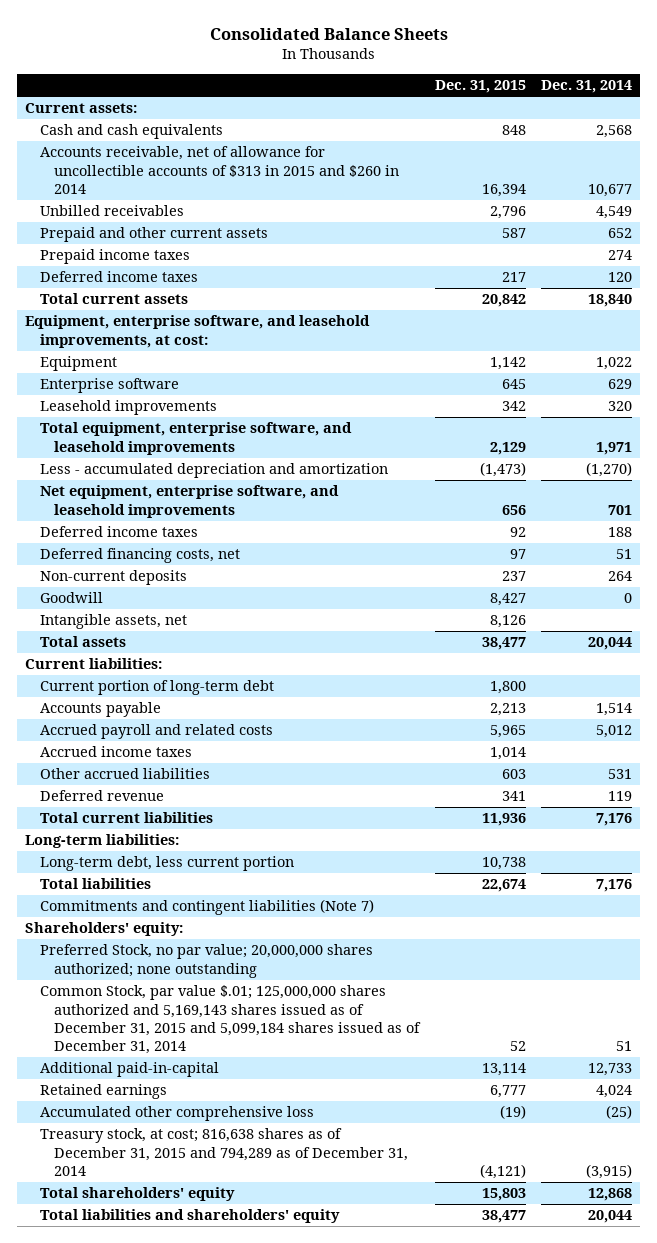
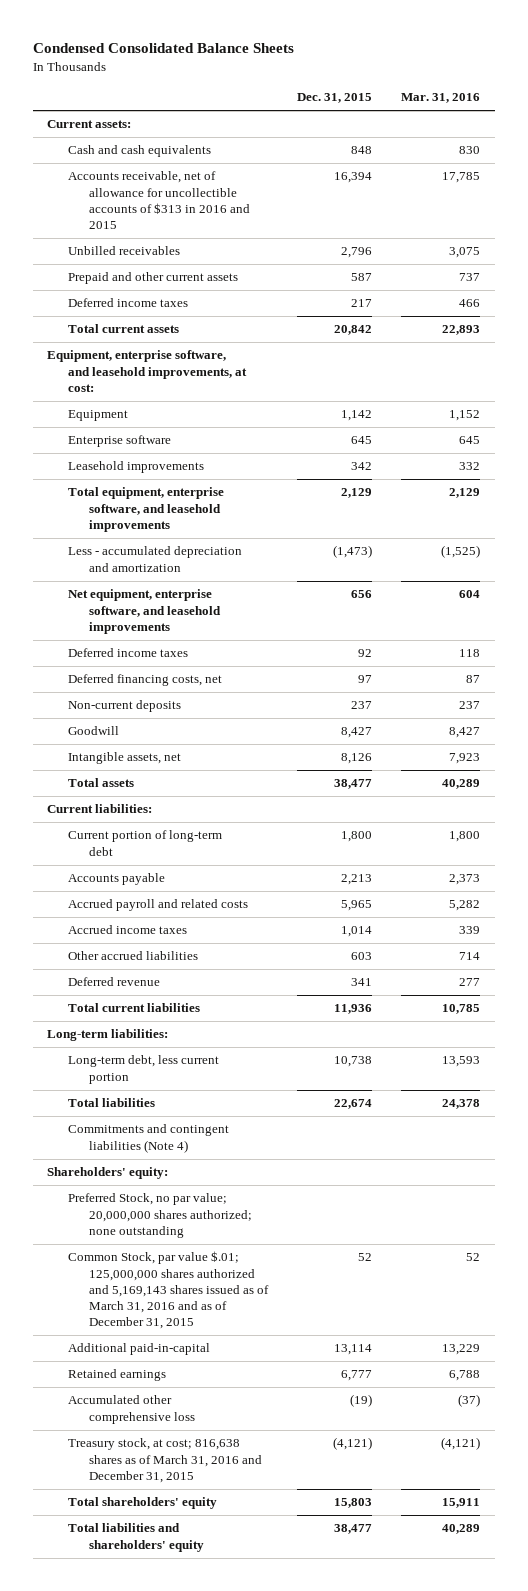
[209,27,448,40] Consolidated Balance Sheets -> [32,43,294,54] Condensed Consolidated Balance Sheets
[541,80,633,94] Dec. 31, 2014 -> none
none -> [401,93,481,104] Mar. 31, 2016
[39,146,399,194] Accounts receivable, net of allowance for uncollectible accounts of $313 in 2015 and $260 in 2014 -> [68,171,251,230] Accounts receivable, net of allowance for uncollectible accounts of $313 in 2016 and 2015
[39,249,190,265] Prepaid income taxes -> none
[39,899,374,916] Commitments and contingent liabilities (Note 7) -> [68,1124,230,1153] Commitments and contingent liabilities (Note 4)
[39,985,421,1055] Common Stock, par value $.01; 125,000,000 shares authorized and 5,169,143 shares issued as of December 31, 2015 and 5,099,184 shares issued as of December 31, 2014 -> [68,1251,270,1330] Common Stock, par value $.01; 125,000,000 shares authorized and 5,169,143 shares issued as of March 31, 2016 and as of December 31, 2015
[39,1128,408,1176] Treasury stock, at cost; 816,638 shares as of December 31, 2015 and 794,289 as of December 31, 2014 -> [68,1438,263,1483] Treasury stock, at cost; 816,638 shares as of March 31, 2016 and December 31, 2015

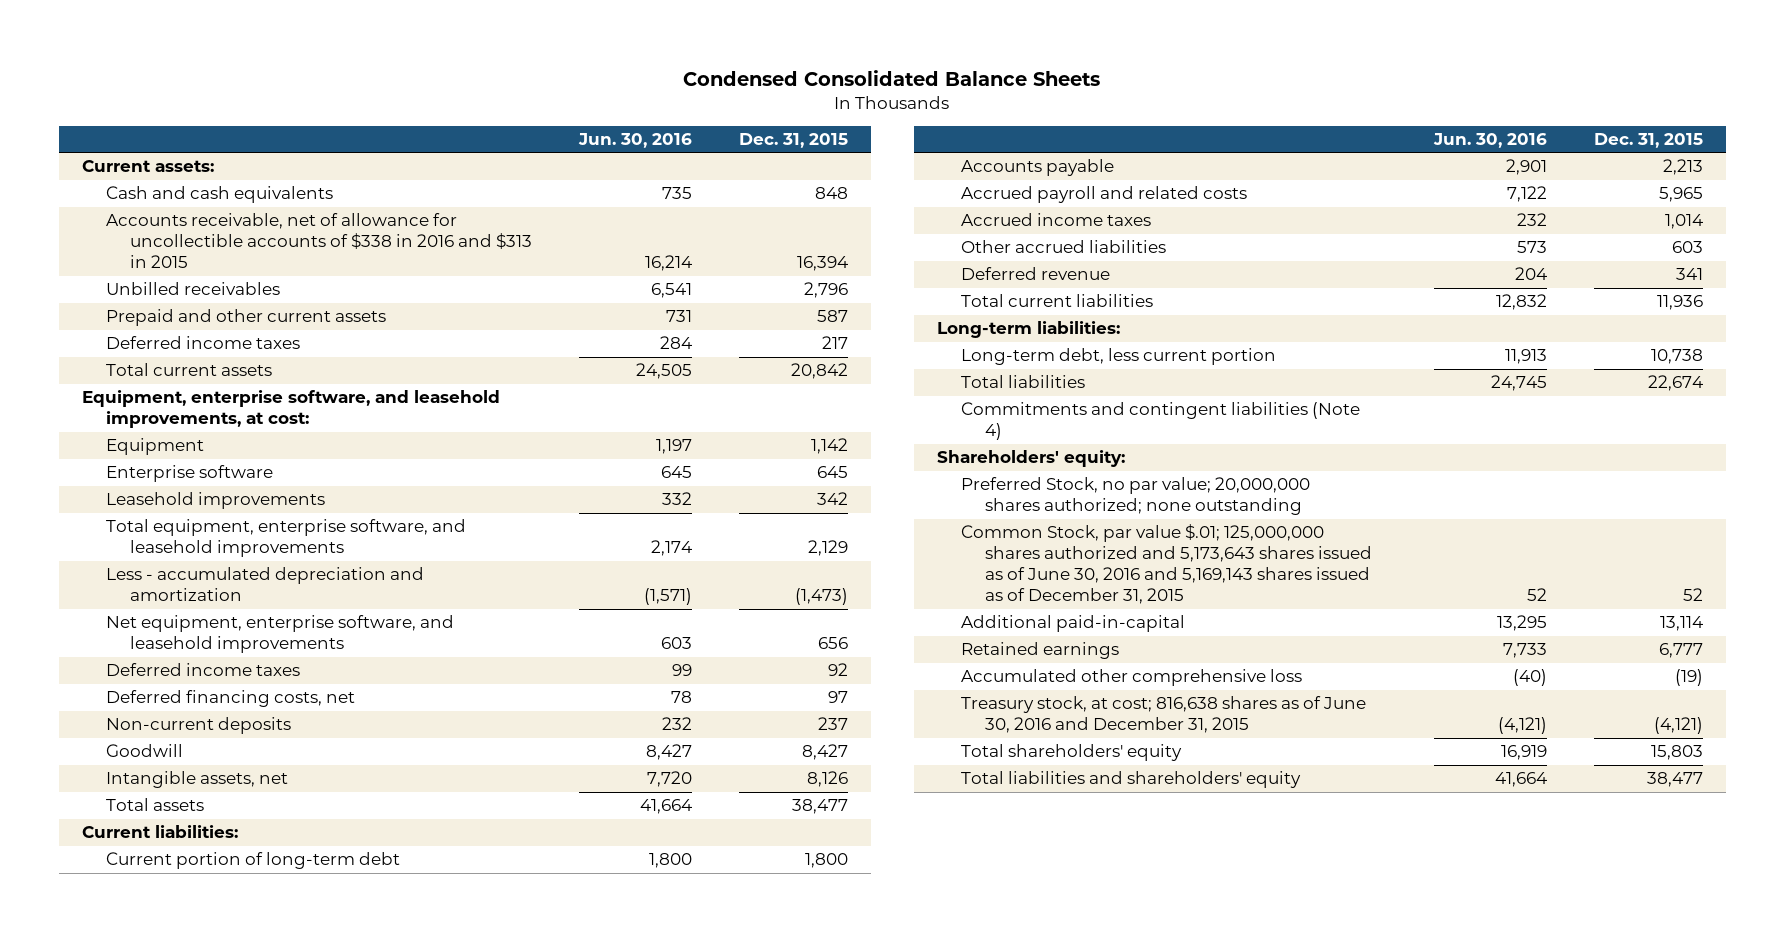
[401,93,481,104] Mar. 31, 2016 -> none
none -> [577,133,692,149] Jun. 30, 2016
[68,171,251,230] Accounts receivable, net of allowance for uncollectible accounts of $313 in 2016 and 2015 -> [106,213,533,269] Accounts receivable, net of allowance for uncollectible accounts of $338 in 2016 and $313 in 2015
[68,1251,270,1330] Common Stock, par value $.01; 125,000,000 shares authorized and 5,169,143 shares issued as of March 31, 2016 and as of December 31, 2015 -> [961,524,1373,605] Common Stock, par value $.01; 125,000,000 shares authorized and 5,173,643 shares issued as of June 30, 2016 and 5,169,143 shares issued as of December 31, 2015
[68,1438,263,1483] Treasury stock, at cost; 816,638 shares as of March 31, 2016 and December 31, 2015 -> [961,696,1367,734] Treasury stock, at cost; 816,638 shares as of June 30, 2016 and December 31, 2015

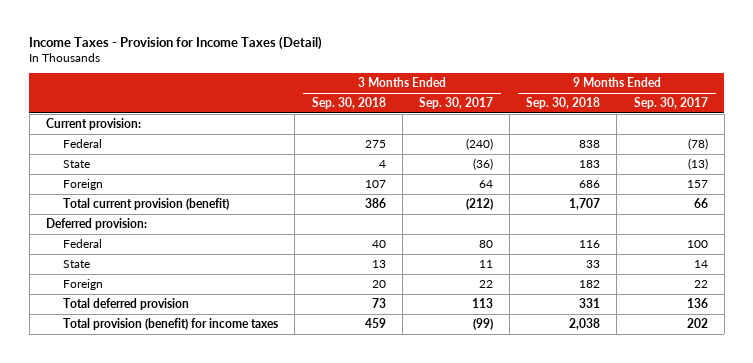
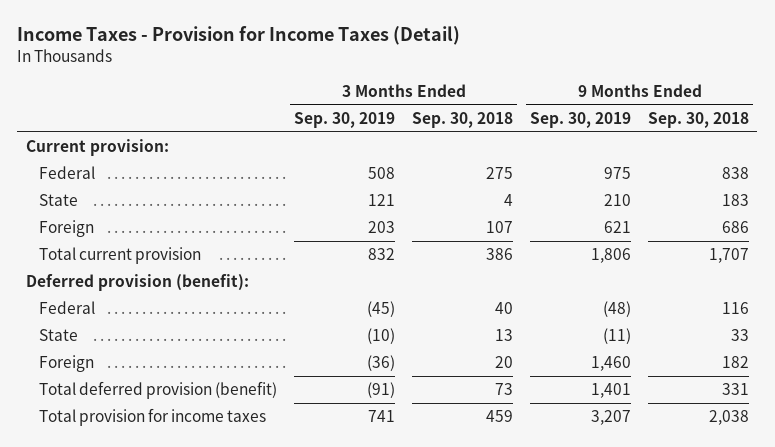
[418,97,493,110] Sep. 30, 2017 -> none
[633,97,708,110] Sep. 30, 2017 -> none
none -> [294,111,396,128] Sep. 30, 2019
none -> [530,111,632,128] Sep. 30, 2019
[63,197,230,210] Total current provision (benefit) -> [39,247,202,265] Total current provision
[45,217,147,230] Deferred provision: -> [25,274,249,292] Deferred provision (benefit):
[63,297,190,310] Total deferred provision -> [39,381,278,400] Total deferred provision (benefit)
[63,317,279,330] Total provision (benefit) for income taxes -> [39,408,267,427] Total provision for income taxes

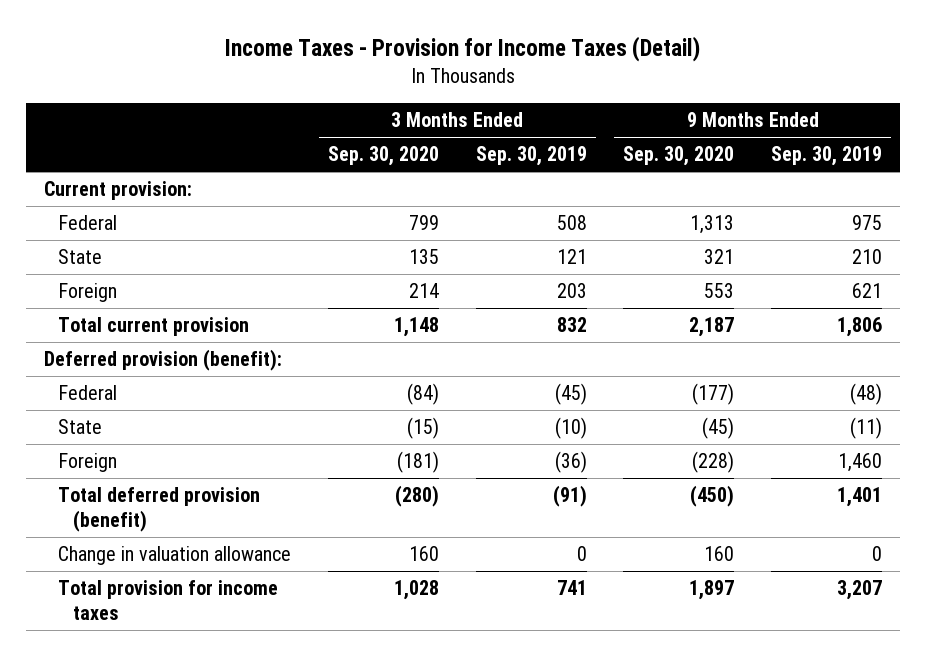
[412,111,514,128] Sep. 30, 2018 -> none
[647,111,749,128] Sep. 30, 2018 -> none
none -> [328,146,440,167] Sep. 30, 2020
none -> [623,146,735,167] Sep. 30, 2020
none -> [58,546,292,566] Change in valuation allowance

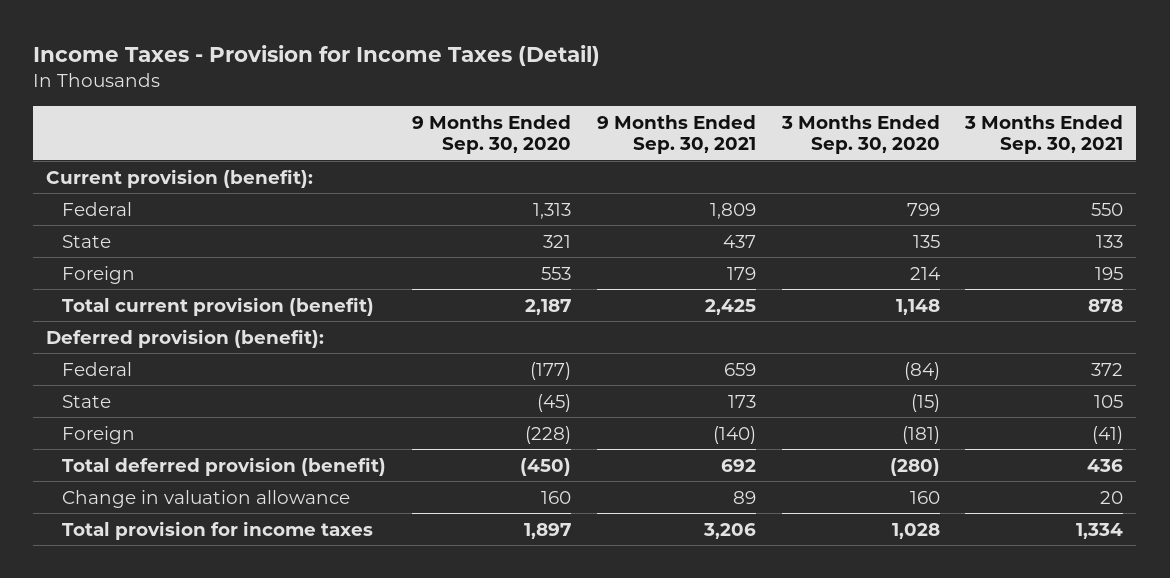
[475,146,587,167] Sep. 30, 2019 -> none
[770,146,882,167] Sep. 30, 2019 -> none
none -> [596,114,756,154] 9 Months Ended Sep. 30, 2021
none -> [964,114,1124,154] 3 Months Ended Sep. 30, 2021
[43,181,192,201] Current provision: -> [46,168,314,188] Current provision (benefit):
[58,317,250,337] Total current provision -> [61,296,374,316] Total current provision (benefit)

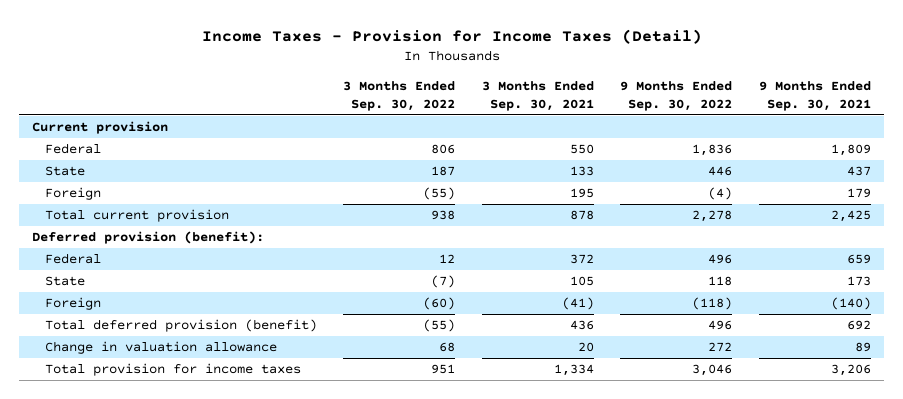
[411,114,571,154] 9 Months Ended Sep. 30, 2020 -> none
[780,114,940,154] 3 Months Ended Sep. 30, 2020 -> none
none -> [343,80,456,111] 3 Months Ended Sep. 30, 2022
none -> [620,80,733,111] 9 Months Ended Sep. 30, 2022
[46,168,314,188] Current provision (benefit): -> [32,121,169,135] Current provision
[61,296,374,316] Total current provision (benefit) -> [44,209,229,223] Total current provision

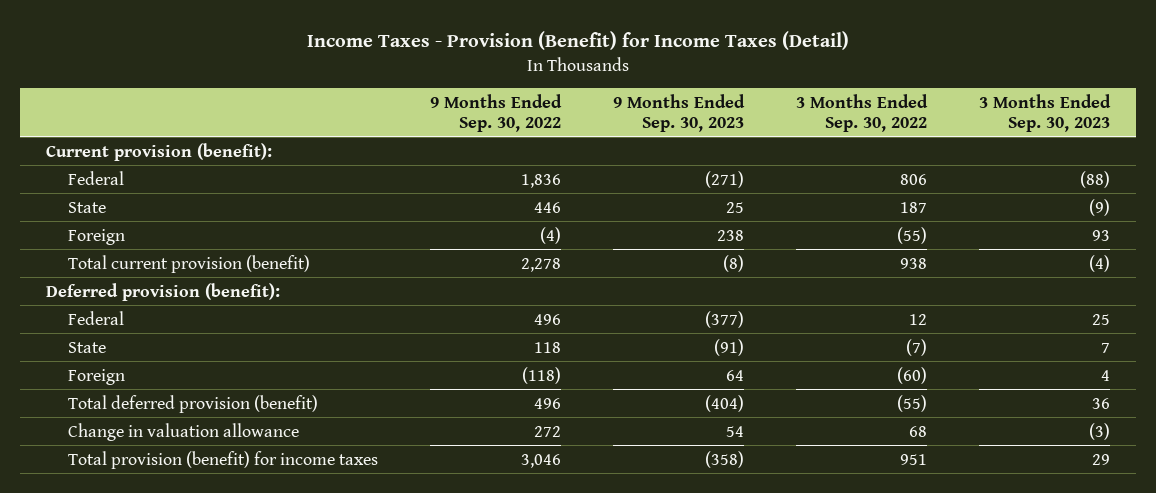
[201,29,702,45] Income Taxes - Provision for Income Taxes (Detail) -> [307,31,850,51] Income Taxes - Provision (Benefit) for Income Taxes (Detail)
[481,80,594,111] 3 Months Ended Sep. 30, 2021 -> none
[759,80,872,111] 9 Months Ended Sep. 30, 2021 -> none
none -> [613,93,746,132] 9 Months Ended Sep. 30, 2023
none -> [978,93,1111,132] 3 Months Ended Sep. 30, 2023
[32,121,169,135] Current provision -> [46,142,273,161] Current provision (benefit):
[44,209,229,223] Total current provision -> [68,254,311,273] Total current provision (benefit)
[44,363,301,377] Total provision for income taxes -> [68,450,379,469] Total provision (benefit) for income taxes

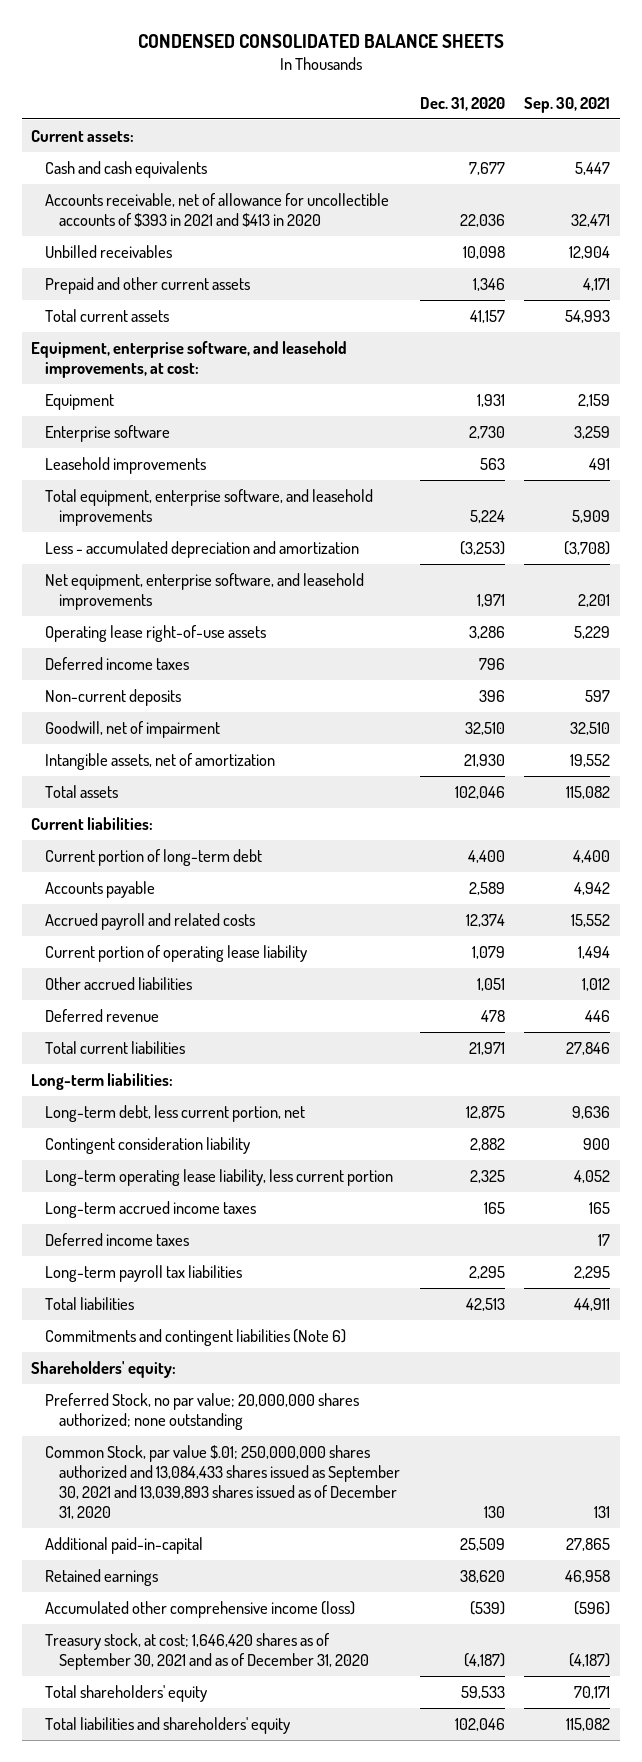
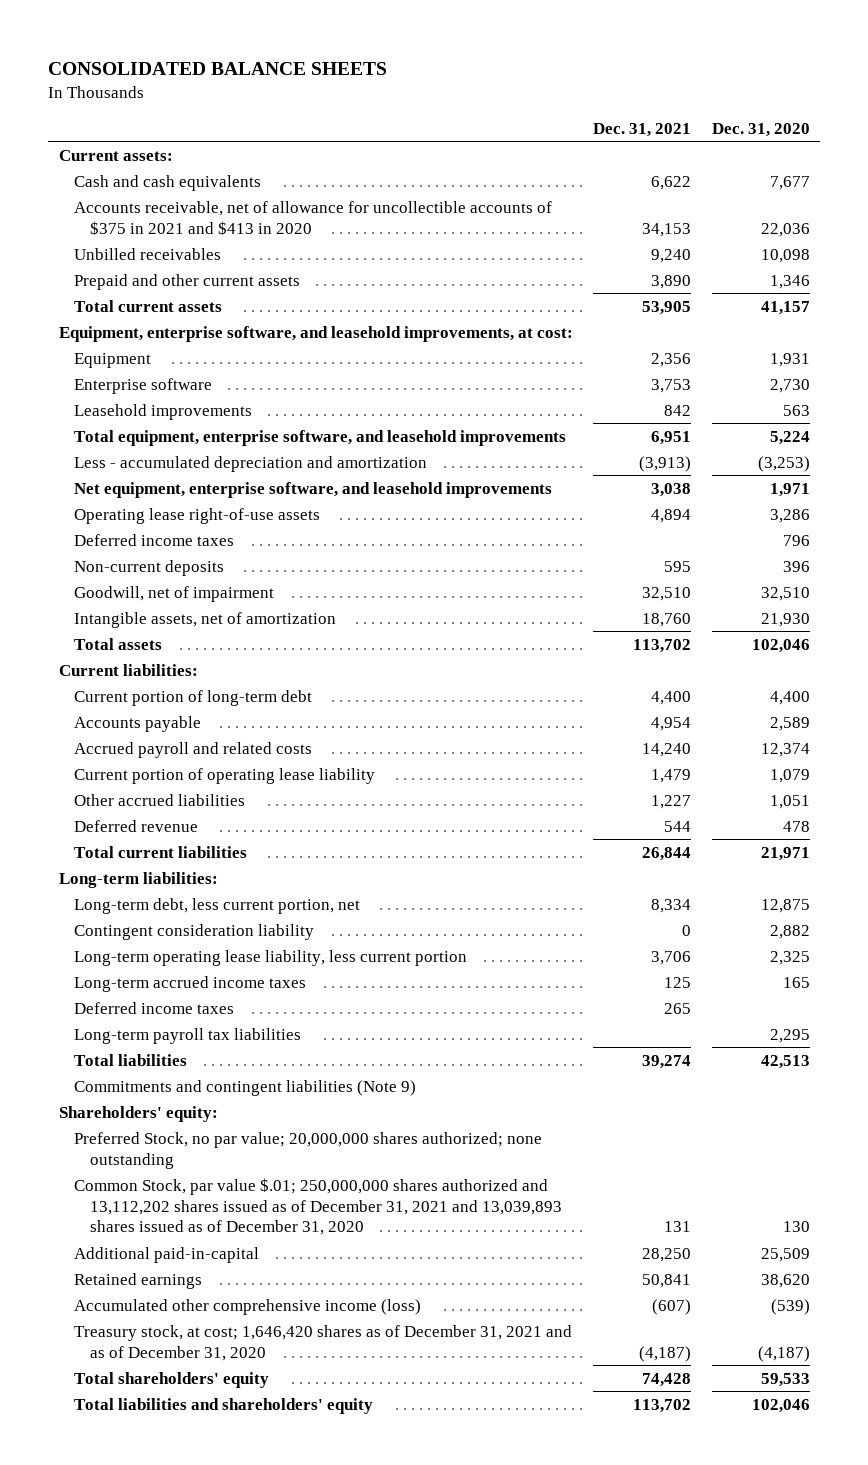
[137,33,504,48] CONDENSED CONSOLIDATED BALANCE SHEETS -> [48,61,388,75] CONSOLIDATED BALANCE SHEETS
[524,96,611,113] Sep. 30, 2021 -> none
none -> [593,122,692,137] Dec. 31, 2021
[45,193,390,227] Accounts receivable, net of allowance for uncollectible accounts of $393 in 2021 and $413 in 2020 -> [74,200,553,235] Accounts receivable, net of allowance for uncollectible accounts of $375 in 2021 and $413 in 2020
[45,1329,347,1347] Commitments and contingent liabilities (Note 6) -> [74,1079,417,1096] Commitments and contingent liabilities (Note 9)
[45,1445,401,1519] Common Stock, par value $.01; 250,000,000 shares authorized and 13,084,433 shares issued as September 30, 2021 and 13,039,893 shares issued as of December 31, 2020 -> [74,1177,562,1236] Common Stock, par value $.01; 250,000,000 shares authorized and 13,112,202 shares issued as of December 31, 2021 and 13,039,893 shares issued as of December 31, 2020
[45,1633,370,1670] Treasury stock, at cost; 1,646,420 shares as of September 30, 2021 and as of December 31, 2020 -> [74,1324,573,1361] Treasury stock, at cost; 1,646,420 shares as of December 31, 2021 and as of December 31, 2020

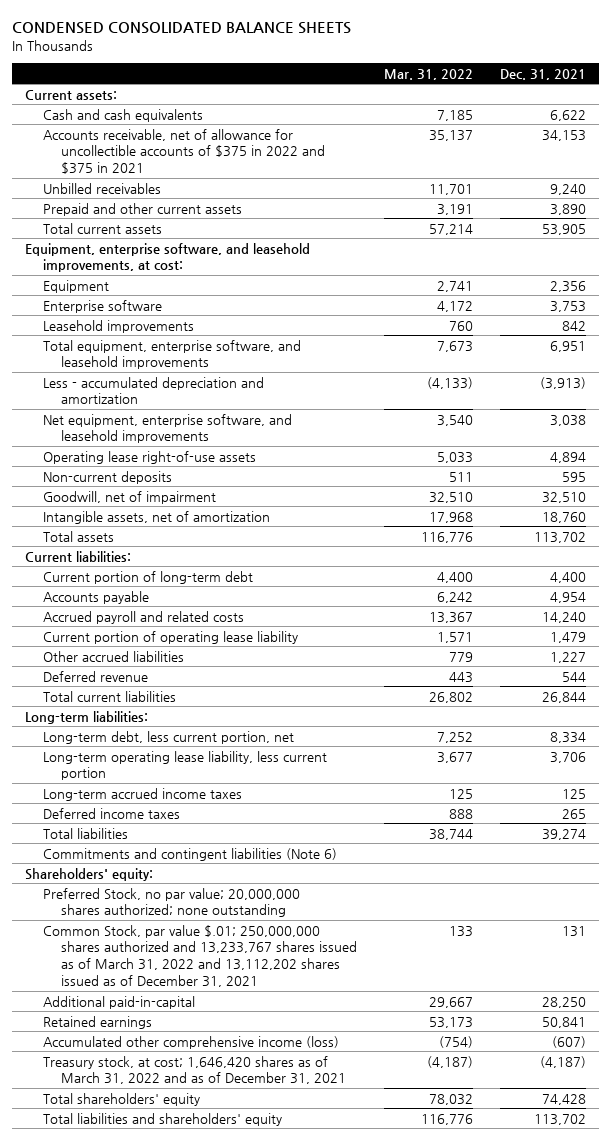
[48,61,388,75] CONSOLIDATED BALANCE SHEETS -> [11,22,351,35] CONDENSED CONSOLIDATED BALANCE SHEETS
[711,122,810,137] Dec. 31, 2020 -> none
none -> [383,68,473,80] Mar. 31, 2022
[74,200,553,235] Accounts receivable, net of allowance for uncollectible accounts of $375 in 2021 and $413 in 2020 -> [43,128,326,175] Accounts receivable, net of allowance for uncollectible accounts of $375 in 2022 and $375 in 2021
[74,533,235,546] Deferred income taxes -> none
[74,923,315,940] Contingent consideration liability -> none
[74,1027,302,1044] Long-term payroll tax liabilities -> none
[74,1079,417,1096] Commitments and contingent liabilities (Note 9) -> [43,847,338,861] Commitments and contingent liabilities (Note 6)
[74,1177,562,1236] Common Stock, par value $.01; 250,000,000 shares authorized and 13,112,202 shares issued as of December 31, 2021 and 13,039,893 shares issued as of December 31, 2020 -> [43,924,358,988] Common Stock, par value $.01; 250,000,000 shares authorized and 13,233,767 shares issued as of March 31, 2022 and 13,112,202 shares issued as of December 31, 2021
[74,1324,573,1361] Treasury stock, at cost; 1,646,420 shares as of December 31, 2021 and as of December 31, 2020 -> [43,1055,347,1085] Treasury stock, at cost; 1,646,420 shares as of March 31, 2022 and as of December 31, 2021

